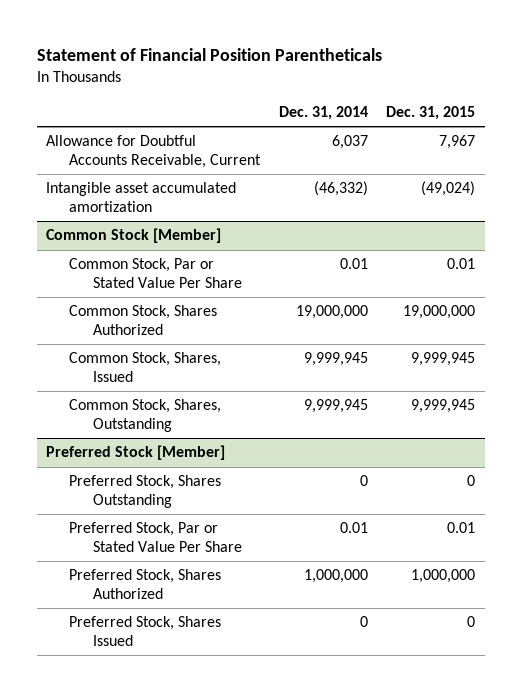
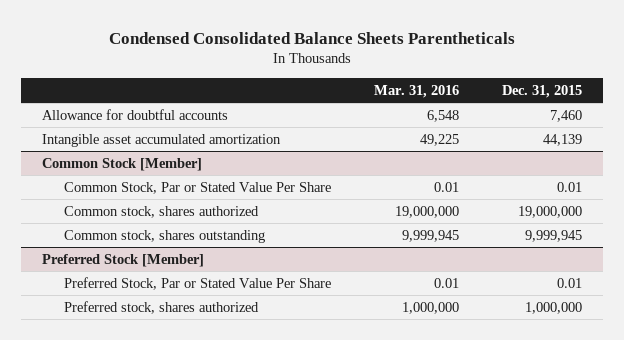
[36,47,382,61] Statement of Financial Position Parentheticals -> [109,31,516,44] Condensed Consolidated Balance Sheets Parentheticals
[278,106,368,121] Dec. 31, 2014 -> none
none -> [373,84,459,98] Mar. 31, 2016
[45,135,262,168] Allowance for Doubtful Accounts Receivable, Current -> [42,108,229,120] Allowance for doubtful accounts
[439,135,476,150] 7,967 -> [549,109,582,122] 7,460
[421,181,476,197] (49,024) -> [542,133,582,146] 44,139
[69,352,222,382] Common Stock, Shares, Issued -> none
[69,305,218,335] Common Stock, Shares Authorized -> [63,205,259,218] Common stock, shares authorized
[69,399,222,432] Common Stock, Shares, Outstanding -> [63,229,265,243] Common stock, shares outstanding
[69,475,222,508] Preferred Stock, Shares Outstanding -> none
[69,616,222,646] Preferred Stock, Shares Issued -> none
[69,569,222,599] Preferred Stock, Shares Authorized -> [63,300,259,314] Preferred stock, shares authorized

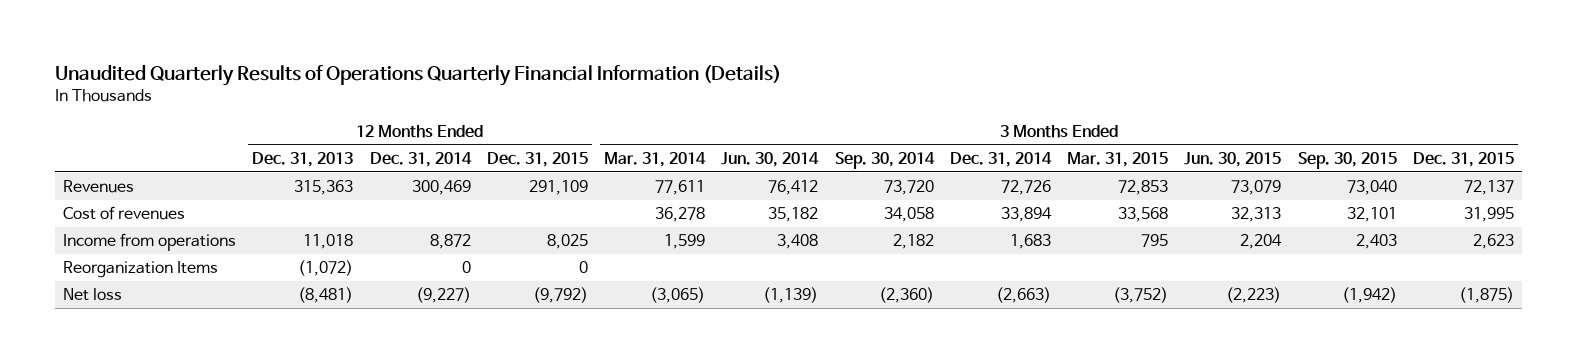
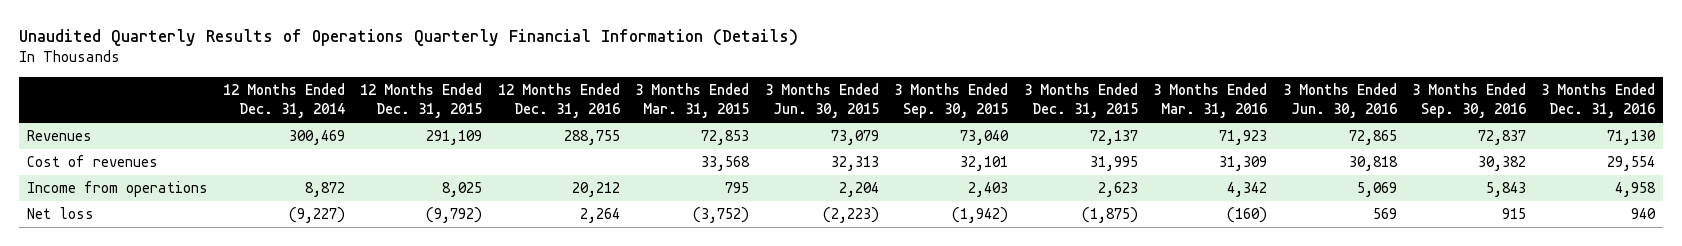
[252,151,354,167] Dec. 31, 2013 -> none
[604,151,707,167] Mar. 31, 2014 -> none
[721,151,820,167] Jun. 30, 2014 -> none
[834,151,935,169] Sep. 30, 2014 -> none
[949,151,1052,167] Dec. 31, 2014 -> none
none -> [497,83,620,119] 12 Months Ended Dec. 31, 2016
none -> [1153,83,1268,119] 3 Months Ended Mar. 31, 2016
none -> [1282,83,1397,119] 3 Months Ended Jun. 30, 2016
none -> [1412,83,1527,119] 3 Months Ended Sep. 30, 2016
none -> [1541,83,1656,119] 3 Months Ended Dec. 31, 2016
[63,261,219,279] Reorganization Items -> none

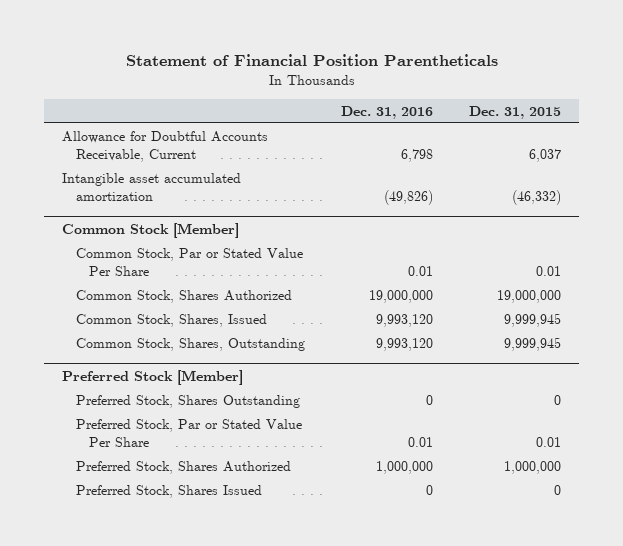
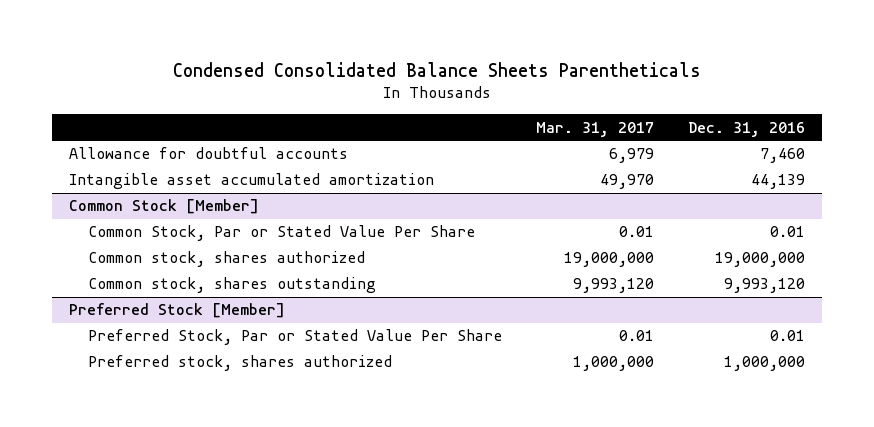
[125,54,498,67] Statement of Financial Position Parentheticals -> [173,61,702,77] Condensed Consolidated Balance Sheets Parentheticals
[468,105,561,119] Dec. 31, 2015 -> none
none -> [536,121,655,137] Mar. 31, 2017
[62,130,269,162] Allowance for Doubtful Accounts Receivable, Current -> [69,147,349,160] Allowance for doubtful accounts
[400,148,433,162] 6,798 -> [760,148,806,164] 7,460
[383,189,433,205] (49,826) -> [751,174,806,190] 44,139
[75,313,267,327] Common Stock, Shares, Issued -> none
[75,289,292,303] Common Stock, Shares Authorized -> [88,251,366,268] Common stock, shares authorized
[75,337,305,351] Common Stock, Shares, Outstanding -> [88,277,377,294] Common stock, shares outstanding
[75,394,300,408] Preferred Stock, Shares Outstanding -> none
[75,484,262,498] Preferred Stock, Shares Issued -> none
[75,460,291,474] Preferred Stock, Shares Authorized -> [88,355,393,372] Preferred stock, shares authorized

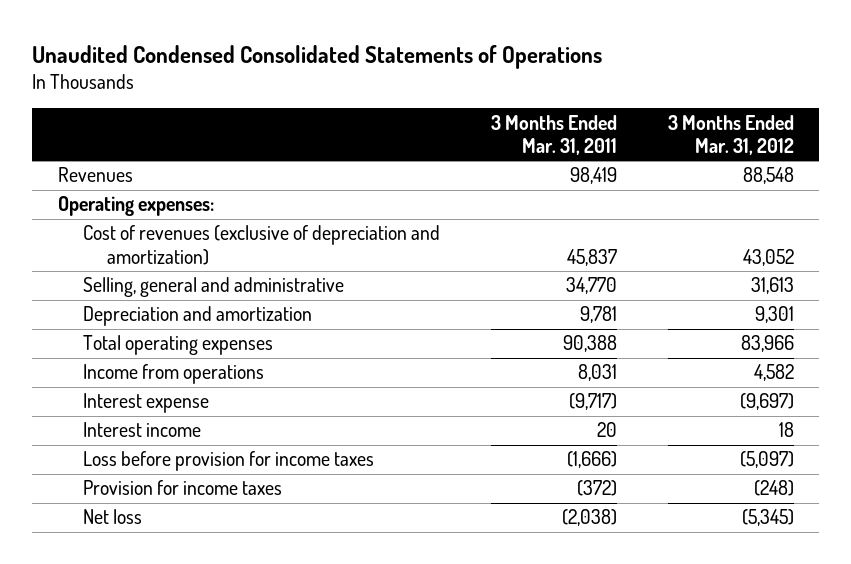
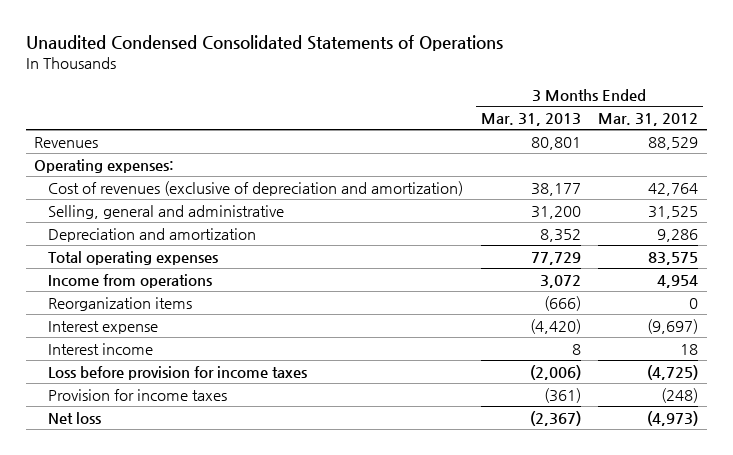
[490,114,617,156] 3 Months Ended Mar. 31, 2011 -> none
none -> [480,112,581,126] Mar. 31, 2013
[742,167,794,185] 88,548 -> [648,136,699,150] 88,529
[742,248,794,266] 43,052 -> [648,182,699,196] 42,764
[750,277,794,295] 31,613 -> [648,205,699,219] 31,525
[754,306,794,324] 9,301 -> [657,228,699,242] 9,286
[740,335,794,353] 83,966 -> [648,251,699,265] 83,575
[753,364,794,382] 4,582 -> [657,274,699,288] 4,954
none -> [47,296,192,311] Reorganization items
[739,451,794,469] (5,097) -> [647,364,699,380] (4,725)
[741,509,794,527] (5,345) -> [647,410,699,426] (4,973)

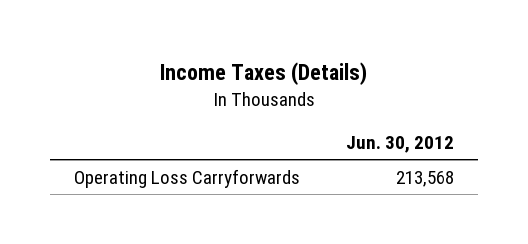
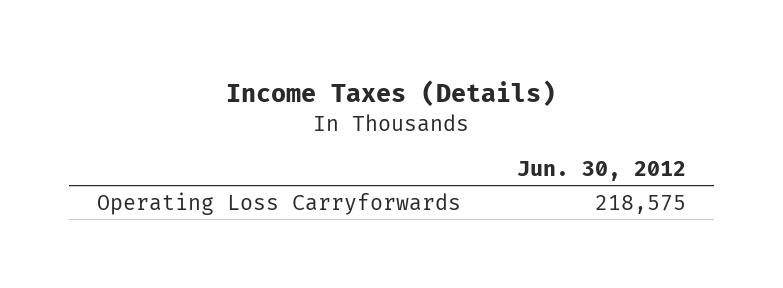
[396,170,455,187] 213,568 -> [594,195,686,215] 218,575

